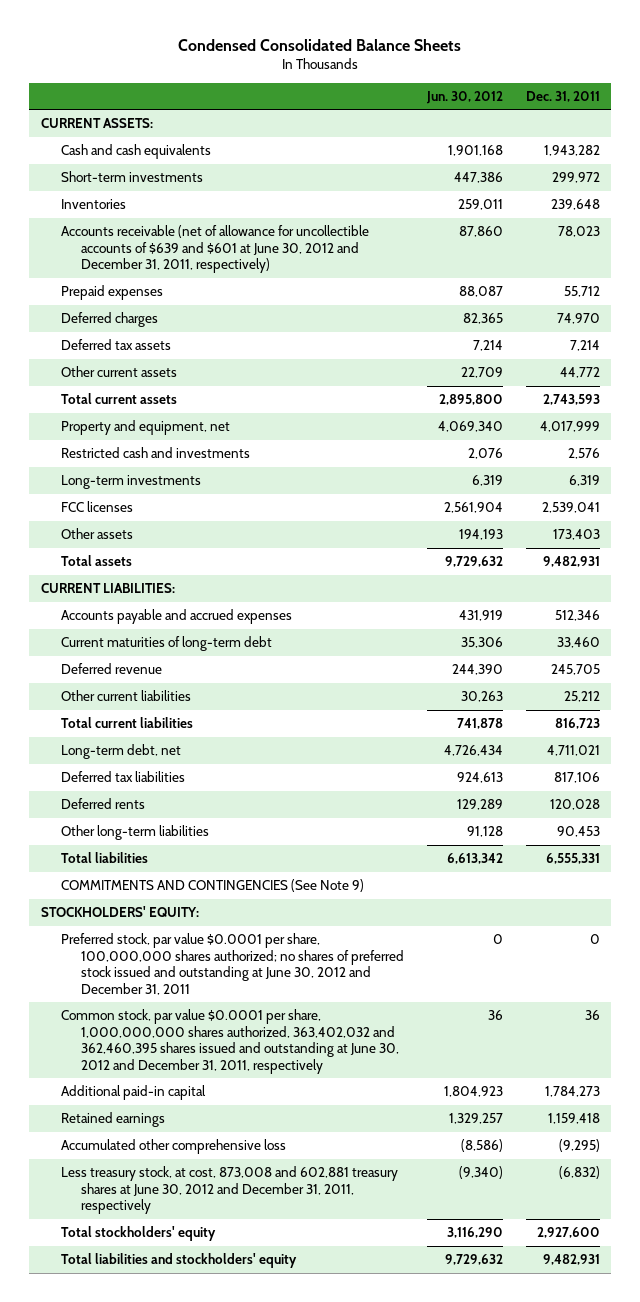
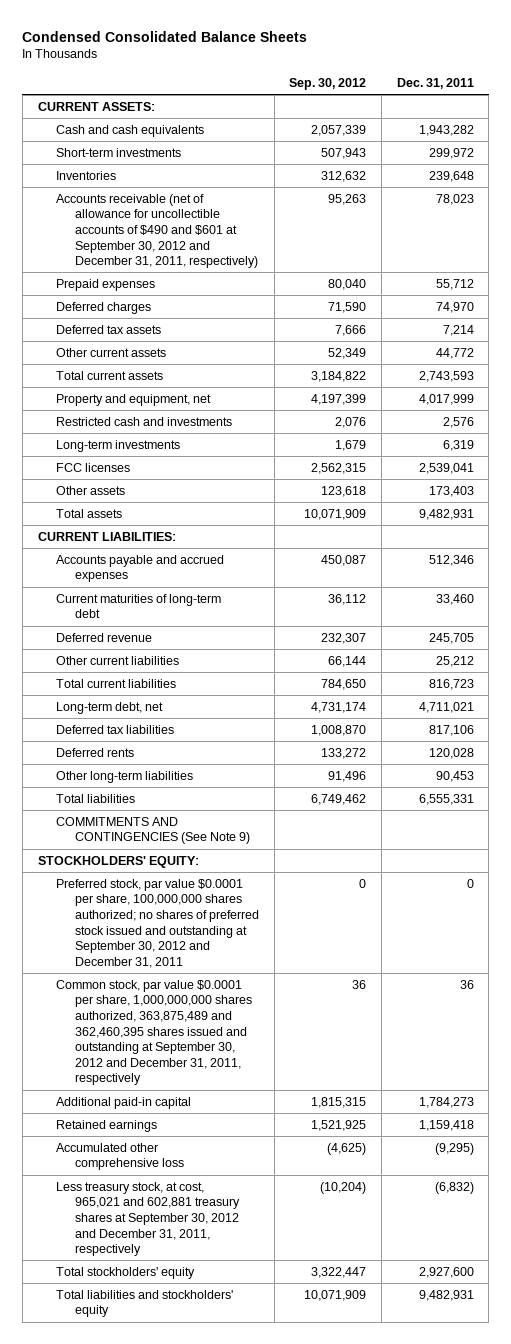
[425,90,503,104] Jun. 30, 2012 -> none
none -> [289,77,367,90] Sep. 30, 2012
[60,225,369,274] Accounts receivable (net of allowance for uncollectible accounts of $639 and $601 at June 30, 2012 and December 31, 2011, respectively) -> [56,193,259,269] Accounts receivable (net of allowance for uncollectible accounts of $490 and $601 at September 30, 2012 and December 31, 2011, respectively)
[60,933,404,995] Preferred stock, par value $0.0001 per share, 100,000,000 shares authorized; no shares of preferred stock issued and outstanding at June 30, 2012 and December 31, 2011 -> [56,878,260,968] Preferred stock, par value $0.0001 per share, 100,000,000 shares authorized; no shares of preferred stock issued and outstanding at September 30, 2012 and December 31, 2011
[60,1009,399,1074] Common stock, par value $0.0001 per share, 1,000,000,000 shares authorized, 363,402,032 and 362,460,395 shares issued and outstanding at June 30, 2012 and December 31, 2011, respectively -> [56,979,253,1086] Common stock, par value $0.0001 per share, 1,000,000,000 shares authorized, 363,875,489 and 362,460,395 shares issued and outstanding at September 30, 2012 and December 31, 2011, respectively
[60,1166,398,1215] Less treasury stock, at cost, 873,008 and 602,881 treasury shares at June 30, 2012 and December 31, 2011, respectively -> [56,1181,241,1257] Less treasury stock, at cost, 965,021 and 602,881 treasury shares at September 30, 2012 and December 31, 2011, respectively

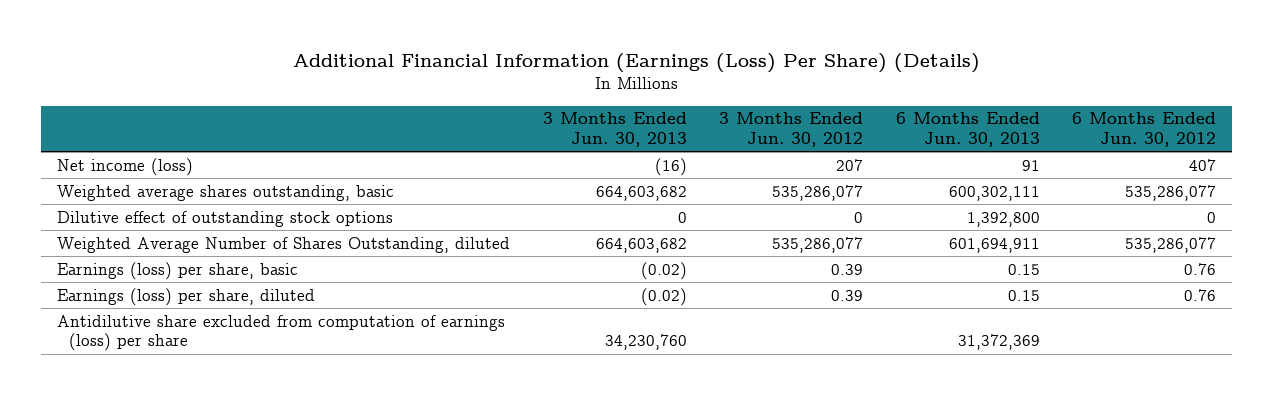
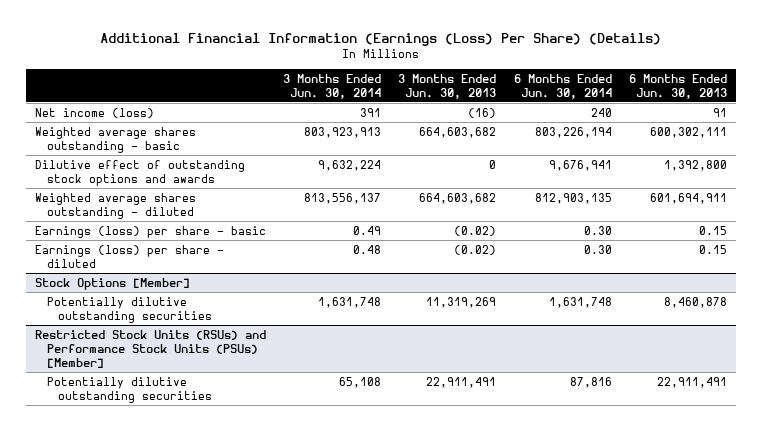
[719,112,864,147] 3 Months Ended Jun. 30, 2012 -> none
[1072,112,1217,147] 6 Months Ended Jun. 30, 2012 -> none
none -> [283,73,382,99] 3 Months Ended Jun. 30, 2014
none -> [513,73,612,99] 6 Months Ended Jun. 30, 2014
[57,314,506,352] Antidilutive share excluded from computation of earnings (loss) per share -> none
[57,184,395,201] Weighted average shares outstanding, basic -> [34,126,196,153] Weighted average shares outstanding - basic
[57,210,394,227] Dilutive effect of outstanding stock options -> [34,159,245,186] Dilutive effect of outstanding stock options and awards
[57,236,511,253] Weighted Average Number of Shares Outstanding, diluted -> [34,192,196,219] Weighted average shares outstanding - diluted
[57,261,299,280] Earnings (loss) per share, basic -> [34,225,266,238] Earnings (loss) per share - basic
[57,287,316,306] Earnings (loss) per share, diluted -> [34,244,224,268] Earnings (loss) per share - diluted
none -> [34,277,190,290] Stock Options [Member]
none -> [46,296,213,323] Potentially dilutive outstanding securities
none -> [34,329,266,368] Restricted Stock Units (RSUs) and Performance Stock Units (PSUs) [Member]
none -> [46,376,213,403] Potentially dilutive outstanding securities

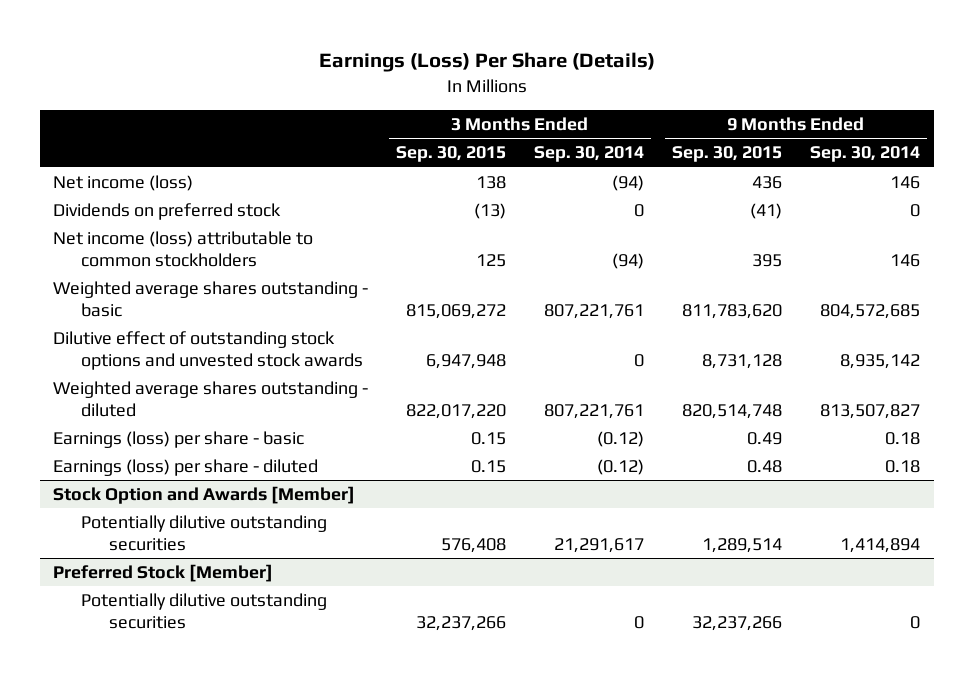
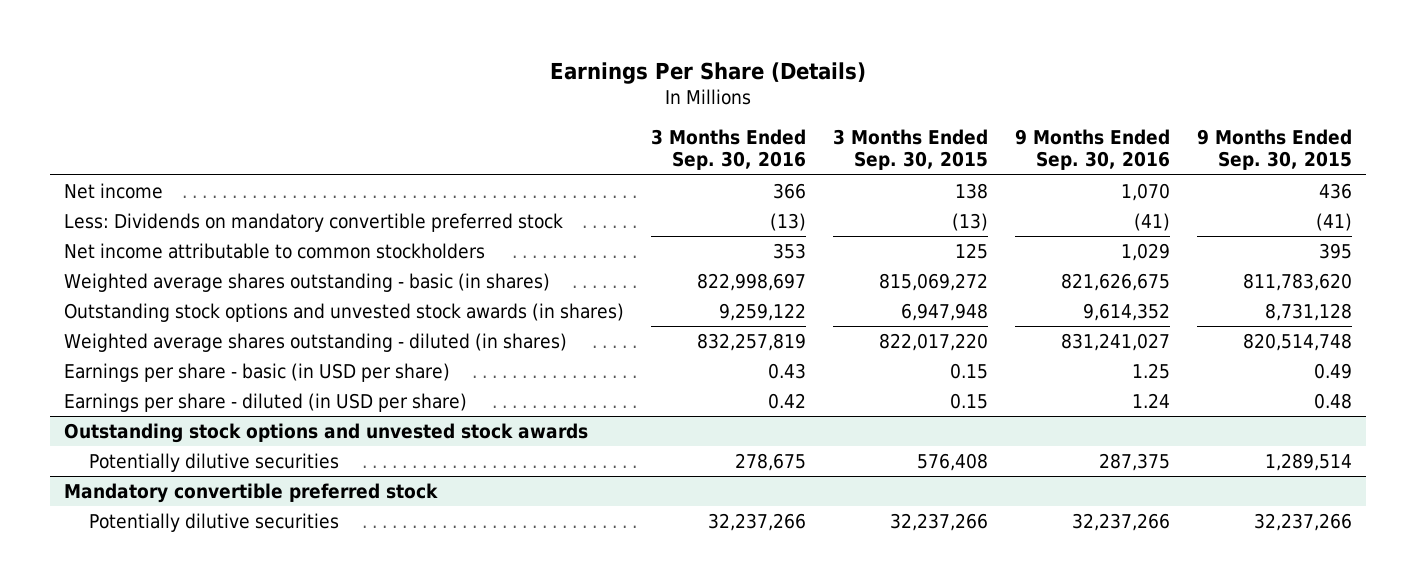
[318,52,655,73] Earnings (Loss) Per Share (Details) -> [549,62,866,85] Earnings Per Share (Details)
[534,146,645,163] Sep. 30, 2014 -> none
[809,146,920,163] Sep. 30, 2014 -> none
none -> [650,129,806,171] 3 Months Ended Sep. 30, 2016
none -> [1015,129,1171,171] 9 Months Ended Sep. 30, 2016
[53,175,194,192] Net income (loss) -> [63,182,163,199] Net income
[53,203,282,221] Dividends on preferred stock -> [63,212,563,232] Less: Dividends on mandatory convertible preferred stock
[53,231,314,267] Net income (loss) attributable to common stockholders -> [63,242,485,259] Net income attributable to common stockholders
[53,281,369,317] Weighted average shares outstanding - basic -> [63,272,550,292] Weighted average shares outstanding - basic (in shares)
[53,331,364,370] Dilutive effect of outstanding stock options and unvested stock awards -> [63,302,624,322] Outstanding stock options and unvested stock awards (in shares)
[53,381,369,417] Weighted average shares outstanding - diluted -> [63,332,567,352] Weighted average shares outstanding - diluted (in shares)
[53,431,305,449] Earnings (loss) per share - basic -> [63,362,450,382] Earnings per share - basic (in USD per share)
[53,459,319,477] Earnings (loss) per share - diluted -> [63,392,467,412] Earnings per share - diluted (in USD per share)
[53,486,356,505] Stock Option and Awards [Member] -> [63,422,588,443] Outstanding stock options and unvested stock awards
[81,515,328,551] Potentially dilutive outstanding securities -> [88,452,339,472] Potentially dilutive securities
[53,564,274,583] Preferred Stock [Member] -> [63,482,438,503] Mandatory convertible preferred stock
[81,593,328,629] Potentially dilutive outstanding securities -> [88,512,339,532] Potentially dilutive securities

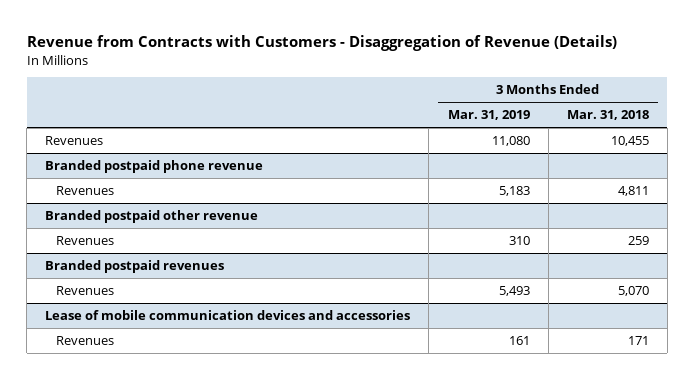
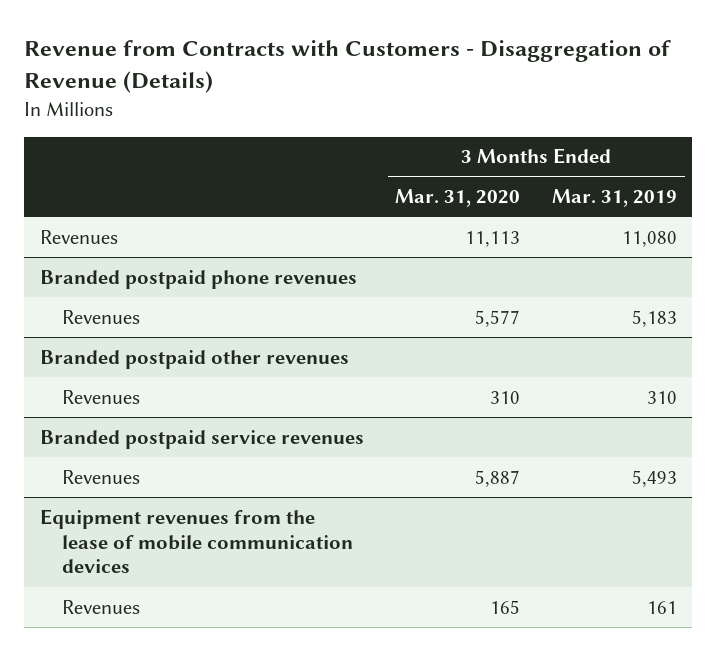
[566,110,649,121] Mar. 31, 2018 -> none
none -> [395,189,521,208] Mar. 31, 2020
[45,160,264,174] Branded postpaid phone revenue -> [40,269,358,289] Branded postpaid phone revenues
[45,210,259,224] Branded postpaid other revenue -> [40,349,350,369] Branded postpaid other revenues
[45,260,225,274] Branded postpaid revenues -> [40,429,365,449] Branded postpaid service revenues
[45,310,411,321] Lease of mobile communication devices and accessories -> [40,508,354,574] Equipment revenues from the lease of mobile communication devices

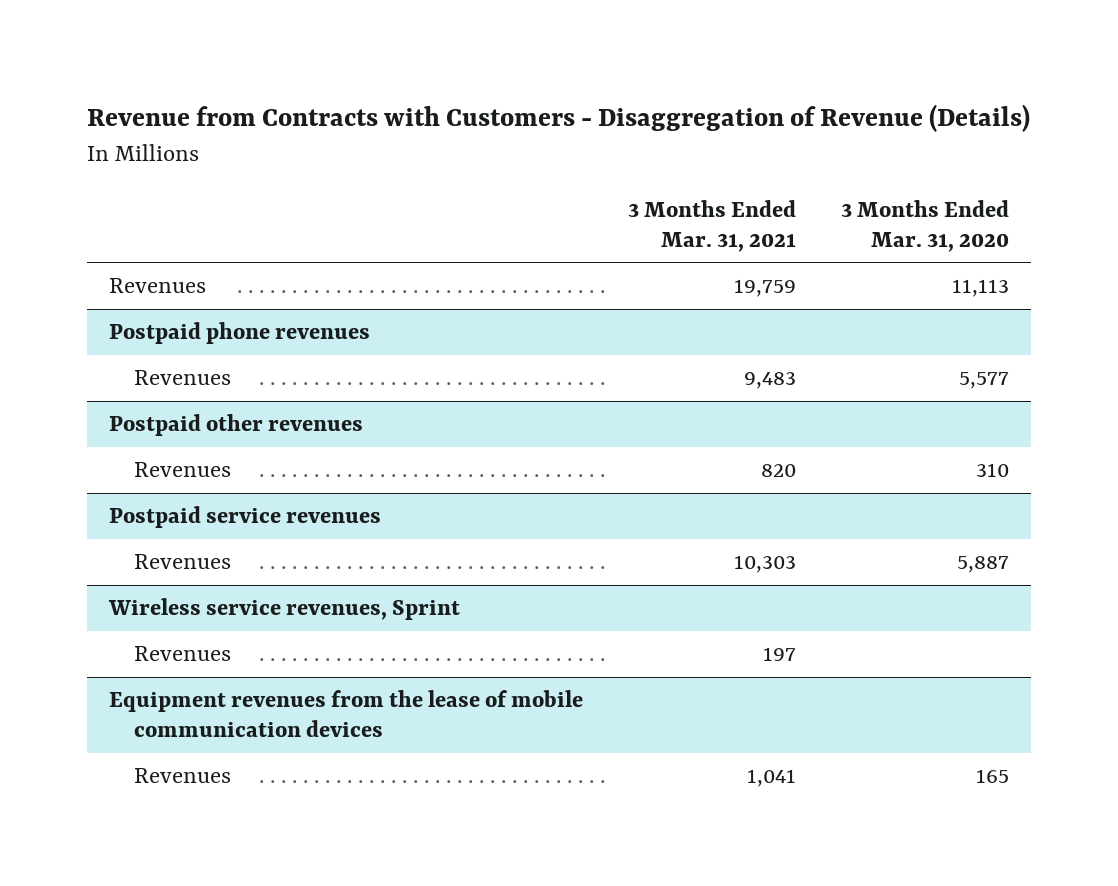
[551,189,677,208] Mar. 31, 2019 -> none
none -> [627,199,796,252] 3 Months Ended Mar. 31, 2021
[40,269,358,289] Branded postpaid phone revenues -> [109,322,371,345] Postpaid phone revenues
[40,349,350,369] Branded postpaid other revenues -> [109,414,364,437] Postpaid other revenues
[40,429,365,449] Branded postpaid service revenues -> [109,506,382,529] Postpaid service revenues
none -> [108,598,461,621] Wireless service revenues, Sprint
none -> [134,646,232,662] Revenues

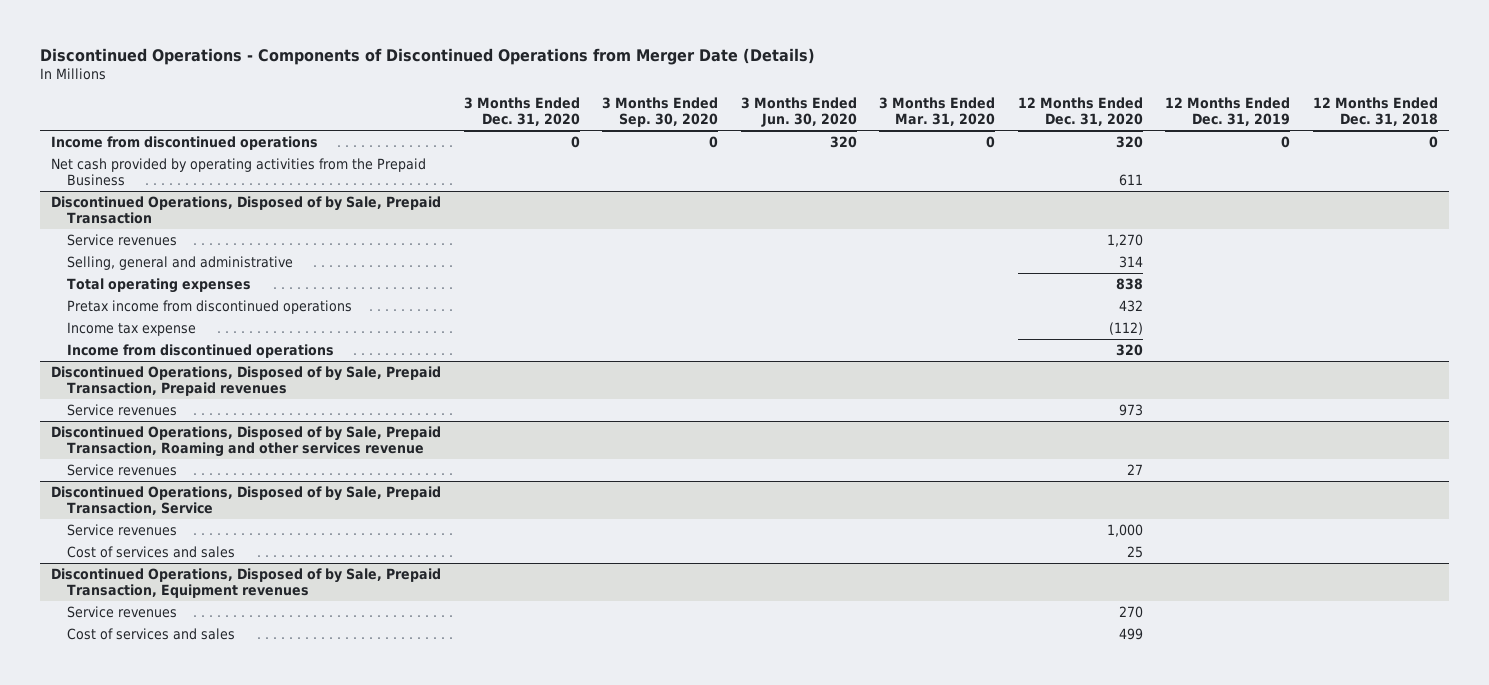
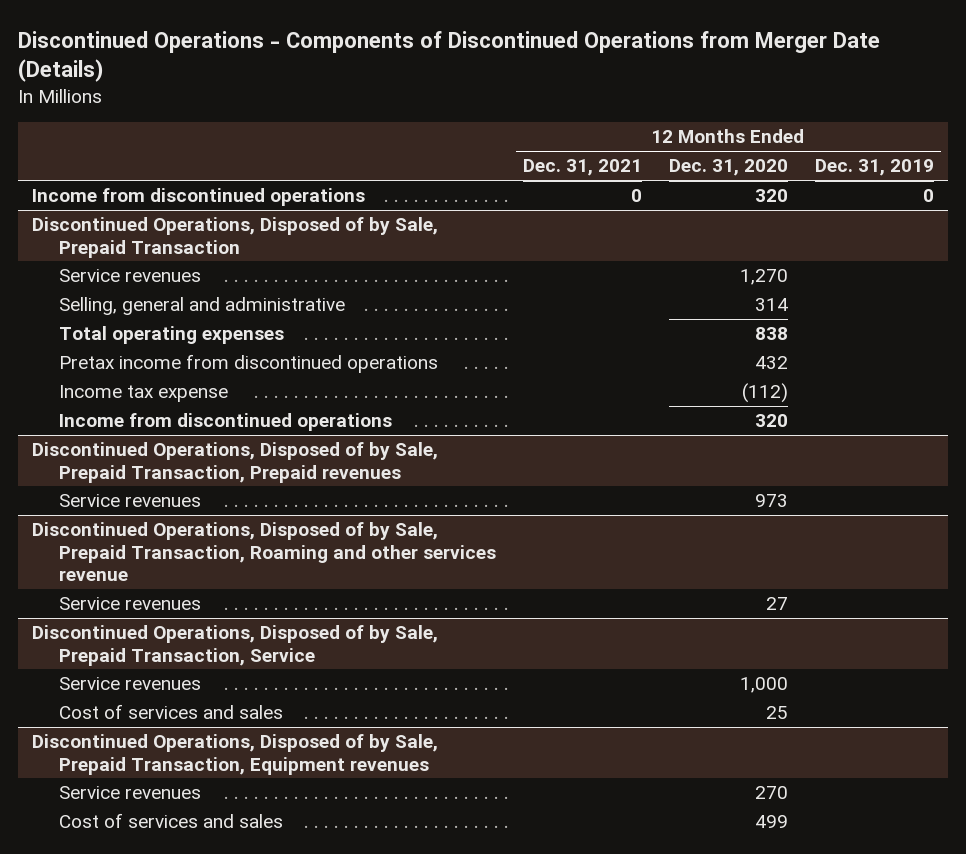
[463,97,580,127] 3 Months Ended Dec. 31, 2020 -> none
[602,97,719,128] 3 Months Ended Sep. 30, 2020 -> none
[740,97,857,128] 3 Months Ended Jun. 30, 2020 -> none
[879,97,996,127] 3 Months Ended Mar. 31, 2020 -> none
[1312,97,1438,127] 12 Months Ended Dec. 31, 2018 -> none
none -> [522,159,642,177] Dec. 31, 2021
[51,157,427,186] Net cash provided by operating activities from the Prepaid Business -> none

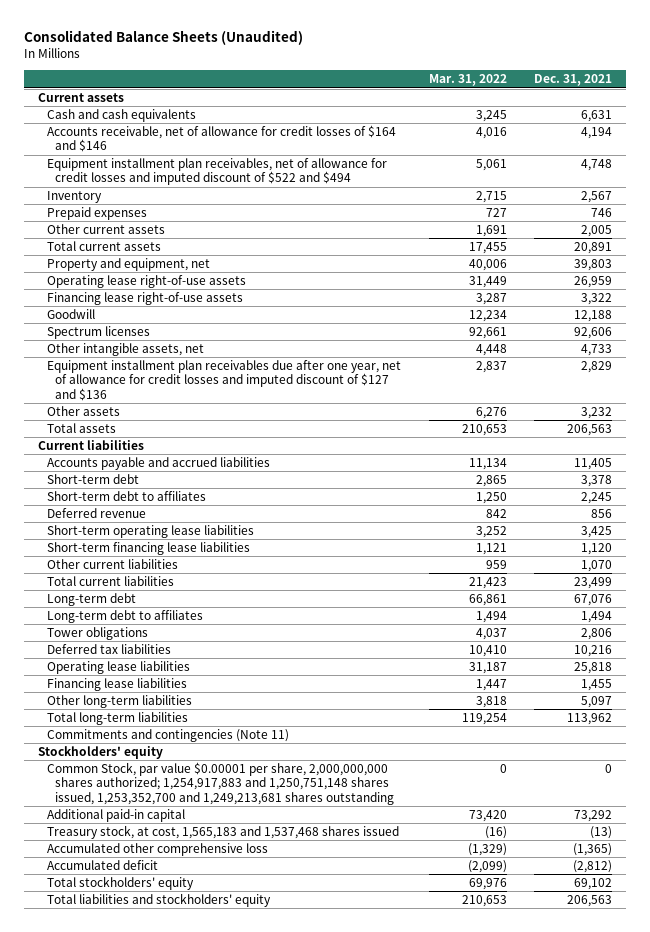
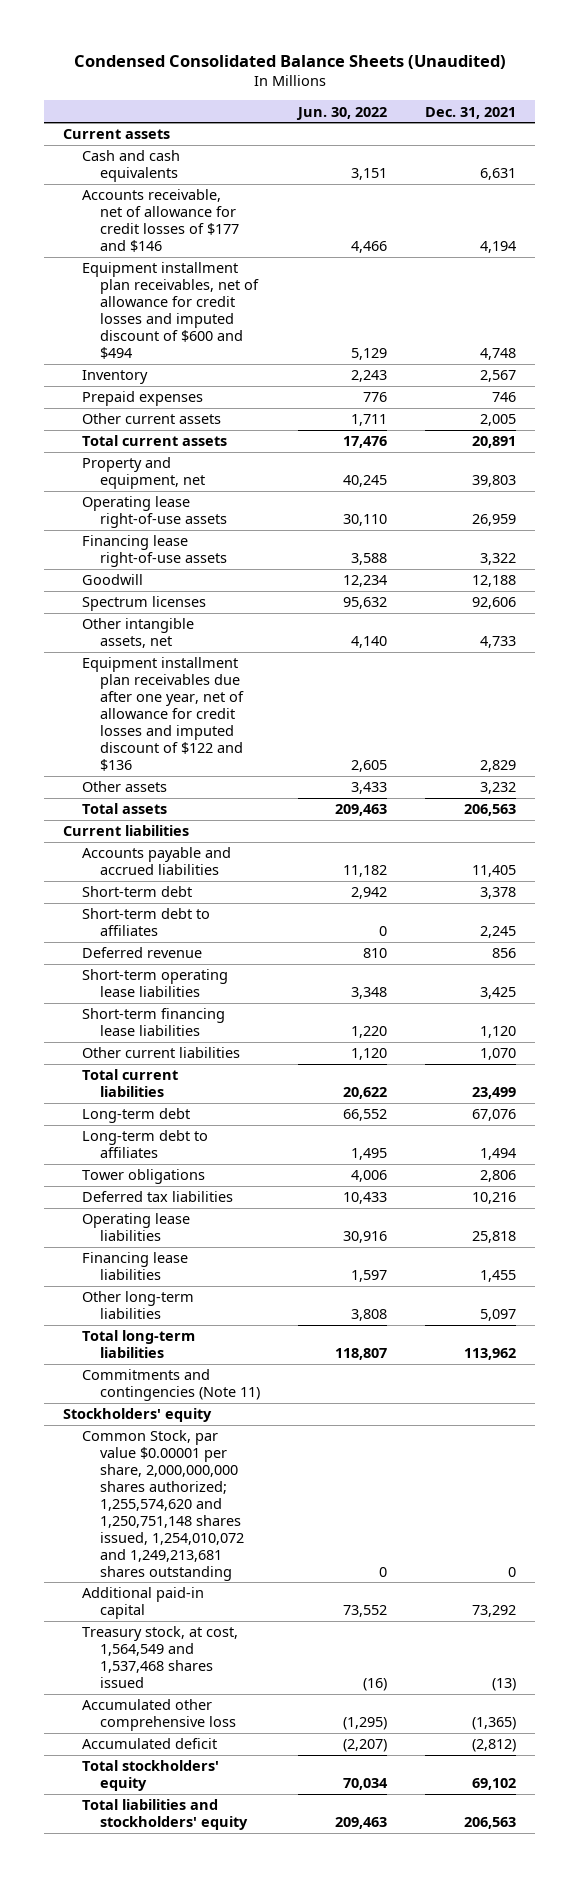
[23,30,303,46] Consolidated Balance Sheets (Unaudited) -> [73,54,506,69] Condensed Consolidated Balance Sheets (Unaudited)
[428,74,507,87] Mar. 31, 2022 -> none
none -> [296,106,388,120] Jun. 30, 2022
[46,125,396,153] Accounts receivable, net of allowance for credit losses of $164 and $146 -> [81,189,240,252] Accounts receivable, net of allowance for credit losses of $177 and $146
[46,158,387,186] Equipment installment plan receivables, net of allowance for credit losses and imputed discount of $522 and $494 -> [81,262,260,359] Equipment installment plan receivables, net of allowance for credit losses and imputed discount of $600 and $494
[46,360,401,401] Equipment installment plan receivables due after one year, net of allowance for credit losses and imputed discount of $127 and $136 -> [81,657,245,771] Equipment installment plan receivables due after one year, net of allowance for credit losses and imputed discount of $122 and $136
[46,762,395,805] Common Stock, par value $0.00001 per share, 2,000,000,000 shares authorized; 1,254,917,883 and 1,250,751,148 shares issued, 1,253,352,700 and 1,249,213,681 shares outstanding -> [81,1430,245,1581] Common Stock, par value $0.00001 per share, 2,000,000,000 shares authorized; 1,255,574,620 and 1,250,751,148 shares issued, 1,254,010,072 and 1,249,213,681 shares outstanding
[46,825,399,840] Treasury stock, at cost, 1,565,183 and 1,537,468 shares issued -> [81,1626,238,1688] Treasury stock, at cost, 1,564,549 and 1,537,468 shares issued

